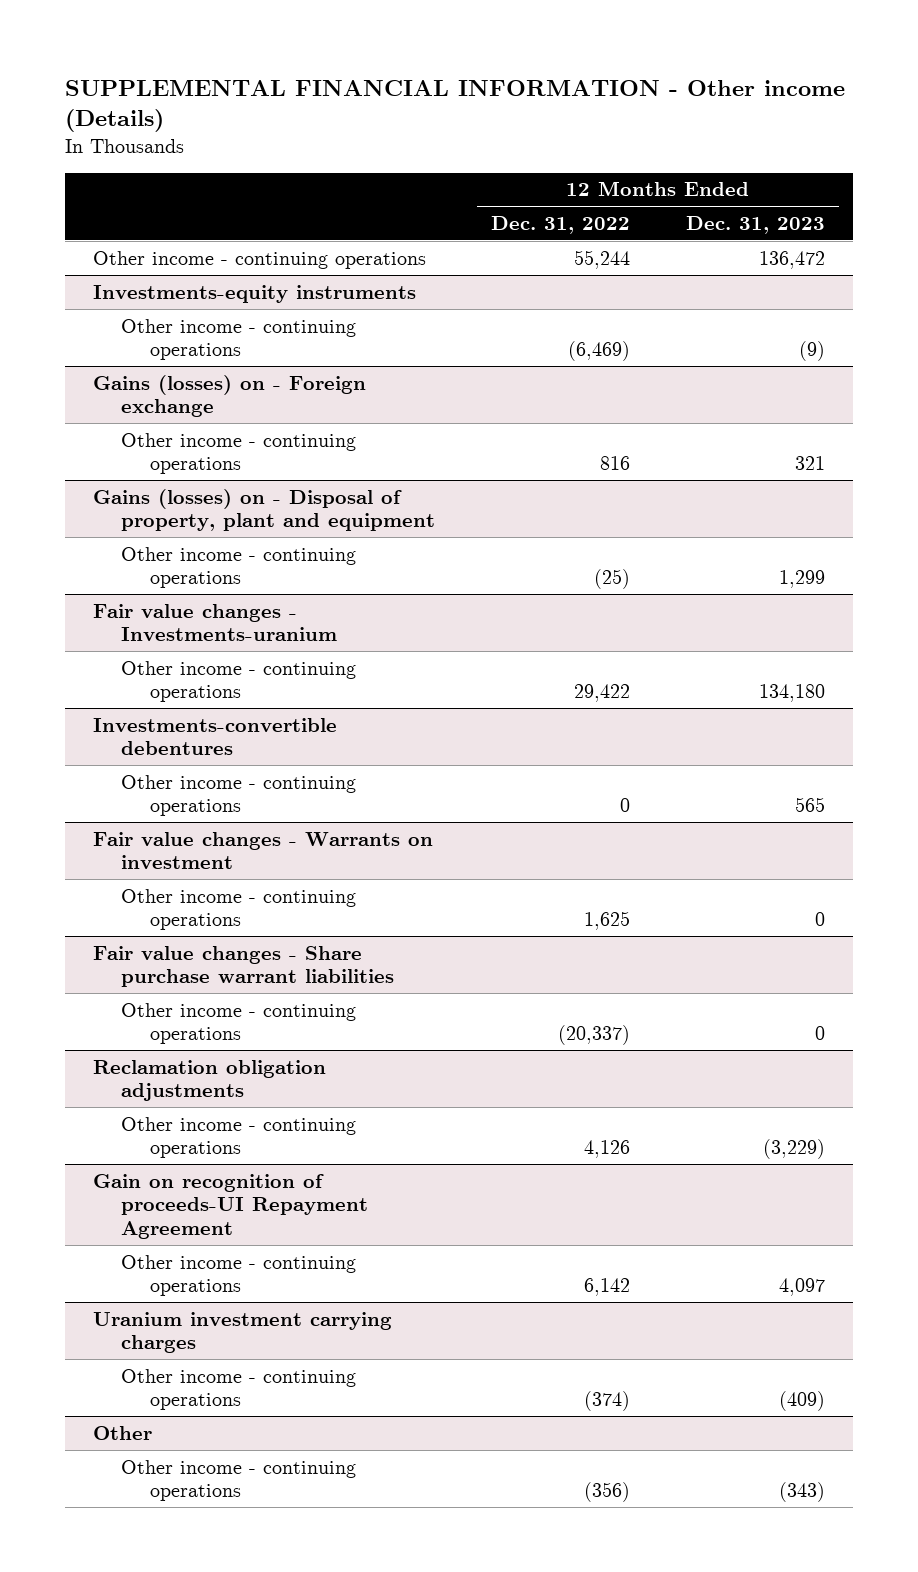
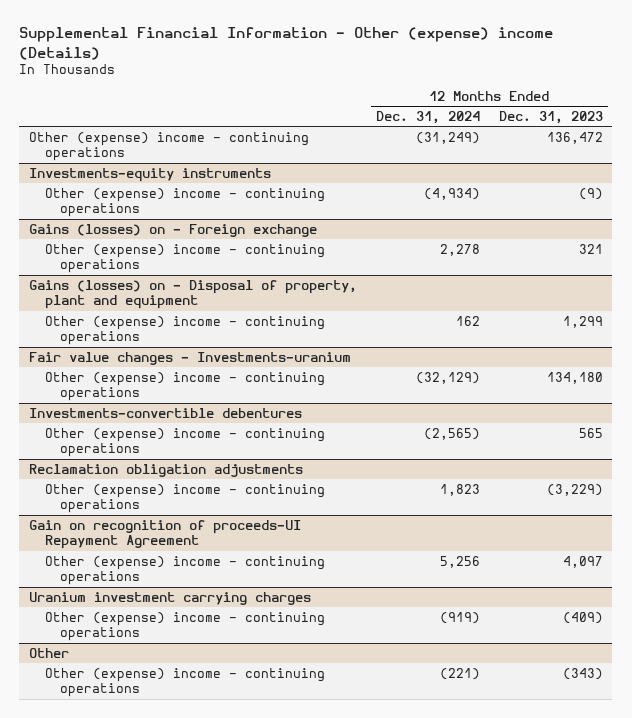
[64,79,845,133] SUPPLEMENTAL FINANCIAL INFORMATION - Other income (Details) -> [19,27,554,60] Supplemental Financial Information - Other (expense) income (Details)
[491,215,631,234] Dec. 31, 2022 -> none
none -> [375,110,480,124] Dec. 31, 2024
[92,250,426,269] Other income - continuing operations -> [28,131,309,162] Other (expense) income - continuing operations
[121,318,357,361] Other income - continuing operations -> [44,187,325,218] Other (expense) income - continuing operations
[121,432,357,475] Other income - continuing operations -> [44,243,325,274] Other (expense) income - continuing operations
[121,546,357,589] Other income - continuing operations -> [44,315,325,346] Other (expense) income - continuing operations
[121,660,357,703] Other income - continuing operations -> [44,371,325,402] Other (expense) income - continuing operations
[92,831,433,870] Fair value changes - Warrants on investment -> none
[121,888,357,931] Other income - continuing operations -> none
[92,945,395,988] Fair value changes - Share purchase warrant liabilities -> none
[121,1002,357,1045] Other income - continuing operations -> none
[121,774,357,817] Other income - continuing operations -> [44,427,325,458] Other (expense) income - continuing operations
[121,1116,357,1159] Other income - continuing operations -> [44,483,325,514] Other (expense) income - continuing operations
[121,1254,357,1297] Other income - continuing operations -> [44,555,325,586] Other (expense) income - continuing operations
[121,1368,357,1411] Other income - continuing operations -> [44,611,325,642] Other (expense) income - continuing operations
[121,1459,357,1502] Other income - continuing operations -> [44,667,325,698] Other (expense) income - continuing operations

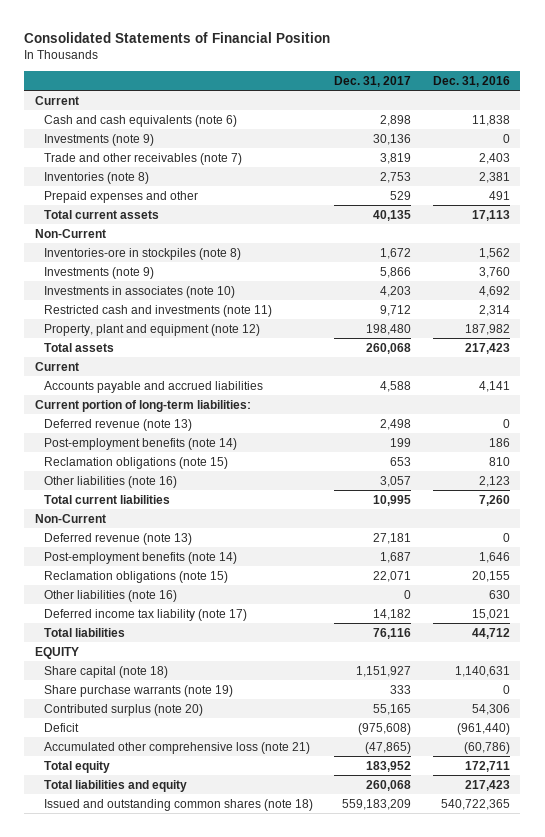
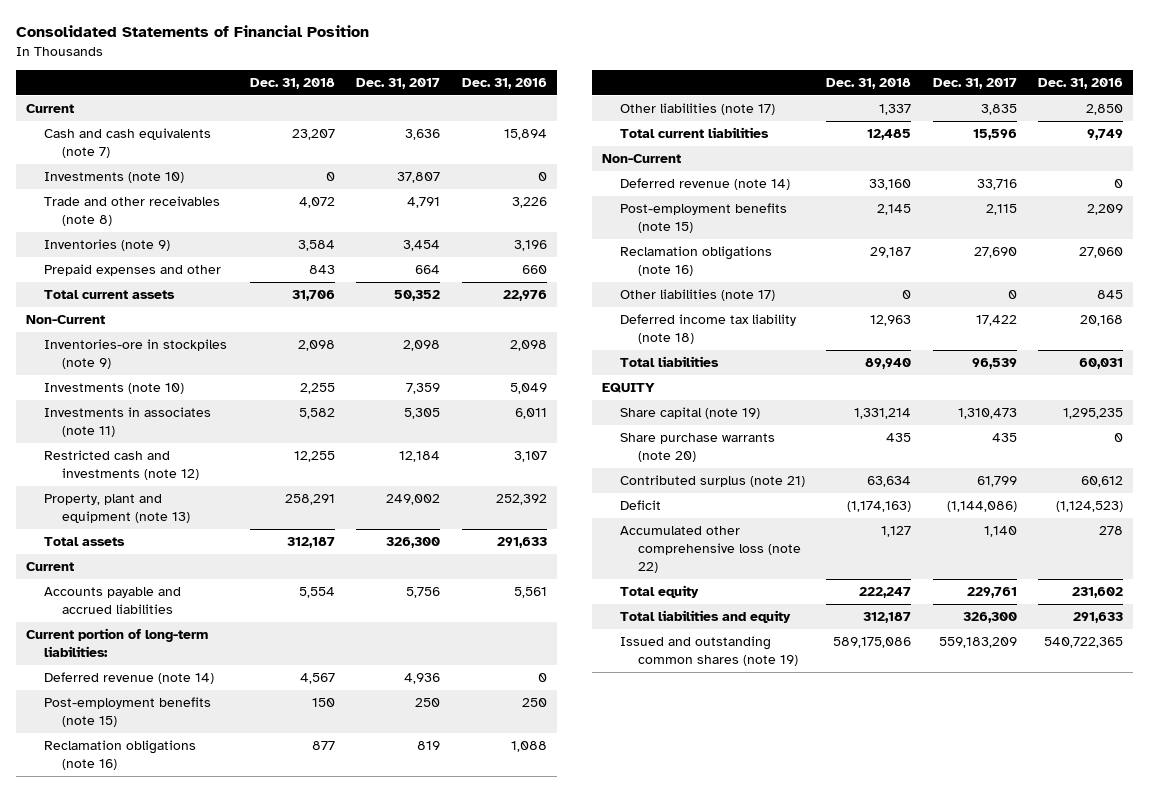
none -> [250,77,336,89] Dec. 31, 2018
[43,114,237,127] Cash and cash equivalents (note 6) -> [43,128,211,159] Cash and cash equivalents (note 7)
[380,114,412,126] 2,898 -> [405,129,441,141] 3,636
[471,114,510,126] 11,838 -> [503,129,547,141] 15,894
[43,133,154,146] Investments (note 9) -> [43,172,184,184] Investments (note 10)
[373,133,412,145] 30,136 -> [397,172,441,184] 37,807
[43,152,242,165] Trade and other receivables (note 7) -> [43,196,220,227] Trade and other receivables (note 8)
[380,152,412,164] 3,819 -> [407,197,441,209] 4,791
[478,152,510,164] 2,403 -> [511,197,547,209] 3,226
[43,171,149,184] Inventories (note 8) -> [43,239,170,252] Inventories (note 9)
[380,171,412,183] 2,753 -> [403,240,441,252] 3,454
[478,171,510,183] 2,381 -> [513,240,547,252] 3,196
[390,190,412,200] 529 -> [415,265,441,275] 664
[488,190,510,200] 491 -> [521,265,547,275] 660
[373,209,412,221] 40,135 -> [394,290,441,302] 50,352
[471,209,510,221] 17,113 -> [502,290,547,302] 22,976
[43,247,241,260] Inventories-ore in stockpiles (note 8) -> [43,339,227,370] Inventories-ore in stockpiles (note 9)
[380,247,412,259] 1,672 -> [403,340,441,352] 2,098
[478,247,510,259] 1,562 -> [509,340,547,352] 2,098
[43,266,154,279] Investments (note 9) -> [43,383,184,395] Investments (note 10)
[380,266,412,278] 5,866 -> [406,383,441,395] 7,359
[478,266,510,278] 3,760 -> [509,383,547,395] 5,049
[43,285,235,298] Investments in associates (note 10) -> [43,407,211,438] Investments in associates (note 11)
[380,285,412,297] 4,203 -> [404,408,441,420] 5,305
[478,285,510,297] 4,692 -> [514,408,547,420] 6,011
[43,304,272,317] Restricted cash and investments (note 11) -> [43,450,199,481] Restricted cash and investments (note 12)
[380,304,412,316] 9,712 -> [399,451,441,463] 12,184
[478,304,510,316] 2,314 -> [513,451,547,463] 3,107
[43,323,260,336] Property, plant and equipment (note 12) -> [43,494,190,524] Property, plant and equipment (note 13)
[366,323,412,335] 198,480 -> [386,494,441,506] 249,002
[464,323,510,335] 187,982 -> [495,494,547,506] 252,392
[366,342,412,354] 260,068 -> [386,537,441,549] 326,300
[464,342,510,354] 217,423 -> [496,537,547,549] 291,633
[380,380,412,392] 4,588 -> [406,587,441,599] 5,756
[478,380,510,392] 4,141 -> [513,587,547,599] 5,561
[43,418,192,431] Deferred revenue (note 13) -> [43,672,214,685] Deferred revenue (note 14)
[380,418,412,430] 2,498 -> [404,673,441,685] 4,936
[43,437,237,450] Post-employment benefits (note 14) -> [43,697,211,728] Post-employment benefits (note 15)
[390,437,412,447] 199 -> [415,698,441,708] 250
[488,437,510,447] 186 -> [521,698,547,708] 250
[43,456,228,469] Reclamation obligations (note 15) -> [43,740,196,771] Reclamation obligations (note 16)
[390,456,412,466] 653 -> [417,741,441,751] 819
[488,456,510,466] 810 -> [510,741,547,753] 1,088
[43,475,177,488] Other liabilities (note 16) -> [620,103,776,116] Other liabilities (note 17)
[380,475,412,487] 3,057 -> [980,104,1017,116] 3,835
[478,475,510,487] 2,123 -> [1085,104,1123,116] 2,850
[373,494,412,506] 10,995 -> [972,129,1017,141] 15,596
[478,494,510,506] 7,260 -> [1086,129,1123,141] 9,749
[43,532,192,545] Deferred revenue (note 13) -> [620,178,791,191] Deferred revenue (note 14)
[373,532,412,544] 27,181 -> [976,179,1017,191] 33,716
[43,551,237,564] Post-employment benefits (note 14) -> [620,203,788,234] Post-employment benefits (note 15)
[380,551,412,563] 1,687 -> [985,204,1017,216] 2,115
[478,551,510,563] 1,646 -> [1086,204,1123,216] 2,209
[43,570,228,583] Reclamation obligations (note 15) -> [620,246,773,277] Reclamation obligations (note 16)
[373,570,412,582] 22,071 -> [973,247,1017,259] 27,690
[471,570,510,582] 20,155 -> [1078,247,1123,259] 27,060
[43,589,177,602] Other liabilities (note 16) -> [620,289,776,302] Other liabilities (note 17)
[488,589,510,599] 630 -> [1096,290,1123,300] 845
[43,608,247,621] Deferred income tax liability (note 17) -> [620,314,797,345] Deferred income tax liability (note 18)
[373,608,412,620] 14,182 -> [975,315,1017,327] 17,422
[471,608,510,620] 15,021 -> [1079,315,1123,327] 20,168
[373,627,412,639] 76,116 -> [971,358,1017,370] 96,539
[471,627,510,639] 44,712 -> [1078,358,1123,370] 60,031
[43,665,168,678] Share capital (note 18) -> [620,407,761,420] Share capital (note 19)
[356,665,412,677] 1,151,927 -> [957,408,1017,420] 1,310,473
[454,665,510,677] 1,140,631 -> [1062,408,1123,420] 1,295,235
[43,684,233,697] Share purchase warrants (note 19) -> [620,433,776,463] Share purchase warrants (note 20)
[390,684,412,694] 333 -> [991,433,1017,443] 435
[43,703,203,716] Contributed surplus (note 20) -> [620,475,806,488] Contributed surplus (note 21)
[373,703,412,715] 55,165 -> [976,476,1017,488] 61,799
[471,703,510,715] 54,306 -> [1080,476,1123,488] 60,612
[358,722,412,735] (975,608) -> [946,501,1017,513] (1,144,086)
[456,722,510,735] (961,440) -> [1055,501,1123,513] (1,124,523)
[43,741,310,754] Accumulated other comprehensive loss (note 21) -> [620,526,801,573] Accumulated other comprehensive loss (note 22)
[365,741,412,754] (47,865) -> [983,526,1017,538] 1,140
[463,741,510,754] (60,786) -> [1098,526,1123,536] 278
[366,760,412,772] 183,952 -> [966,587,1017,599] 229,761
[464,760,510,772] 172,711 -> [1071,587,1123,599] 231,602
[366,779,412,791] 260,068 -> [962,612,1017,624] 326,300
[464,779,510,791] 217,423 -> [1072,612,1123,624] 291,633
[43,798,313,811] Issued and outstanding common shares (note 18) -> [620,636,798,667] Issued and outstanding common shares (note 19)

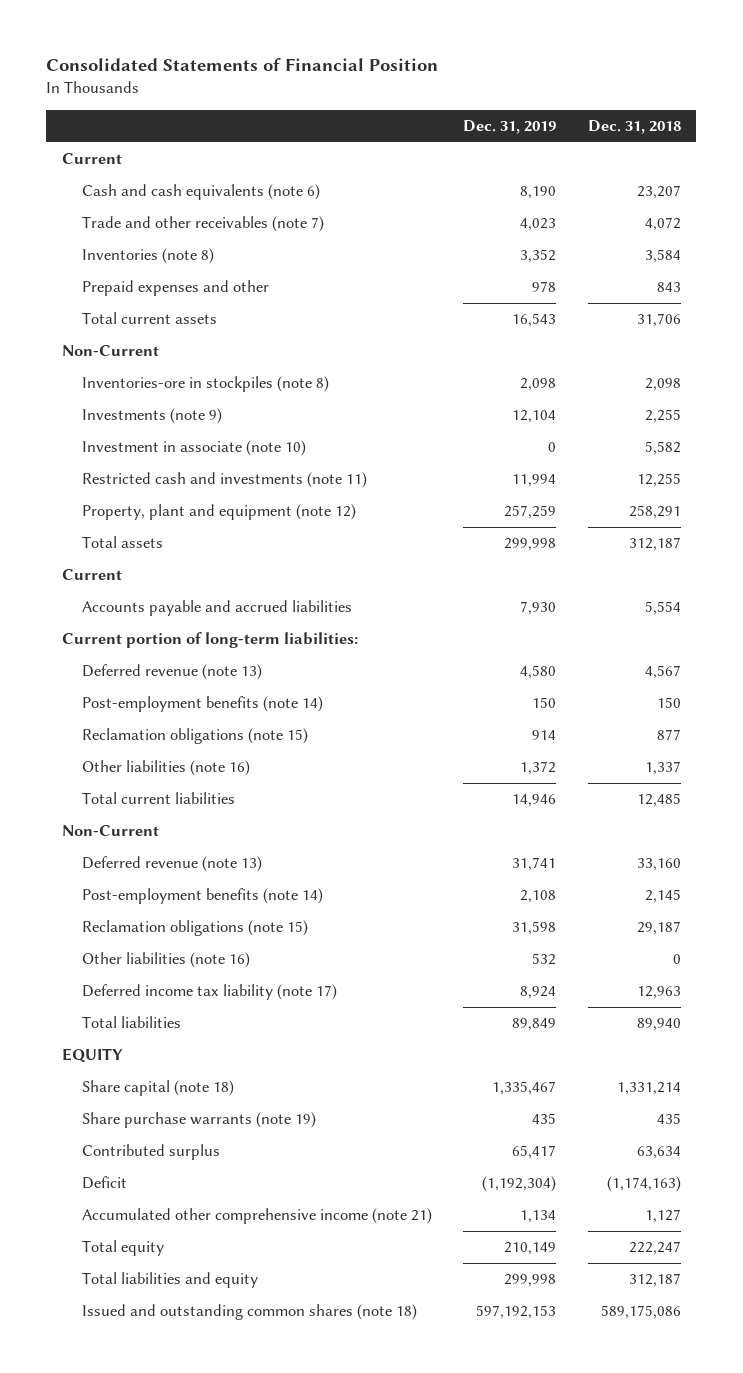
[356,77,441,89] Dec. 31, 2017 -> none
[461,77,547,89] Dec. 31, 2016 -> none
none -> [463,120,557,135] Dec. 31, 2019
[43,172,184,184] Investments (note 10) -> none
[43,128,211,159] Cash and cash equivalents (note 7) -> [81,184,320,201] Cash and cash equivalents (note 6)
[43,196,220,227] Trade and other receivables (note 8) -> [81,216,324,233] Trade and other receivables (note 7)
[43,239,170,252] Inventories (note 9) -> [81,248,214,265] Inventories (note 8)
[43,339,227,370] Inventories-ore in stockpiles (note 9) -> [81,376,329,393] Inventories-ore in stockpiles (note 8)
[43,383,184,395] Investments (note 10) -> [81,408,222,425] Investments (note 9)
[43,407,211,438] Investments in associates (note 11) -> [81,440,306,457] Investment in associate (note 10)
[43,450,199,481] Restricted cash and investments (note 12) -> [81,472,367,489] Restricted cash and investments (note 11)
[43,494,190,524] Property, plant and equipment (note 13) -> [81,504,356,521] Property, plant and equipment (note 12)
[43,672,214,685] Deferred revenue (note 14) -> [81,664,262,681] Deferred revenue (note 13)
[43,697,211,728] Post-employment benefits (note 15) -> [81,696,323,713] Post-employment benefits (note 14)
[43,740,196,771] Reclamation obligations (note 16) -> [81,728,308,745] Reclamation obligations (note 15)
[620,103,776,116] Other liabilities (note 17) -> [81,760,250,777] Other liabilities (note 16)
[620,178,791,191] Deferred revenue (note 14) -> [81,856,262,873] Deferred revenue (note 13)
[620,203,788,234] Post-employment benefits (note 15) -> [81,888,323,905] Post-employment benefits (note 14)
[620,246,773,277] Reclamation obligations (note 16) -> [81,920,308,937] Reclamation obligations (note 15)
[620,289,776,302] Other liabilities (note 17) -> [81,952,250,969] Other liabilities (note 16)
[620,314,797,345] Deferred income tax liability (note 18) -> [81,984,337,1001] Deferred income tax liability (note 17)
[620,407,761,420] Share capital (note 19) -> [81,1080,234,1097] Share capital (note 18)
[620,433,776,463] Share purchase warrants (note 20) -> [81,1112,316,1129] Share purchase warrants (note 19)
[620,475,806,488] Contributed surplus (note 21) -> [81,1144,220,1161] Contributed surplus
[620,526,801,573] Accumulated other comprehensive loss (note 22) -> [81,1208,432,1225] Accumulated other comprehensive income (note 21)
[620,636,798,667] Issued and outstanding common shares (note 19) -> [81,1304,417,1321] Issued and outstanding common shares (note 18)

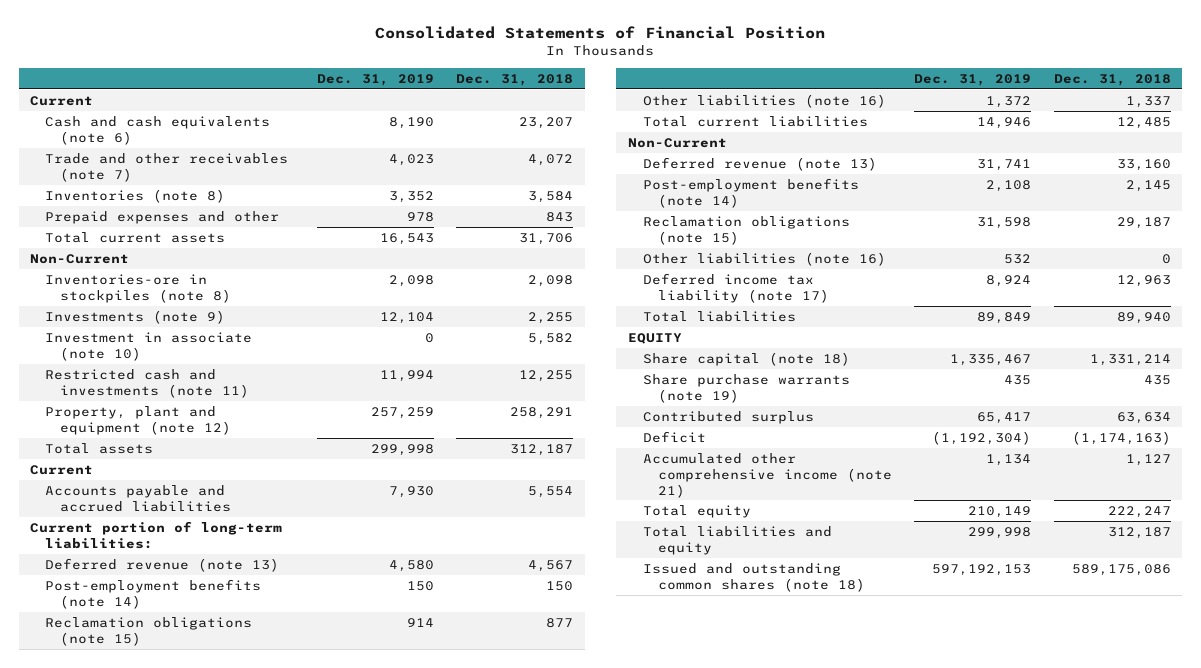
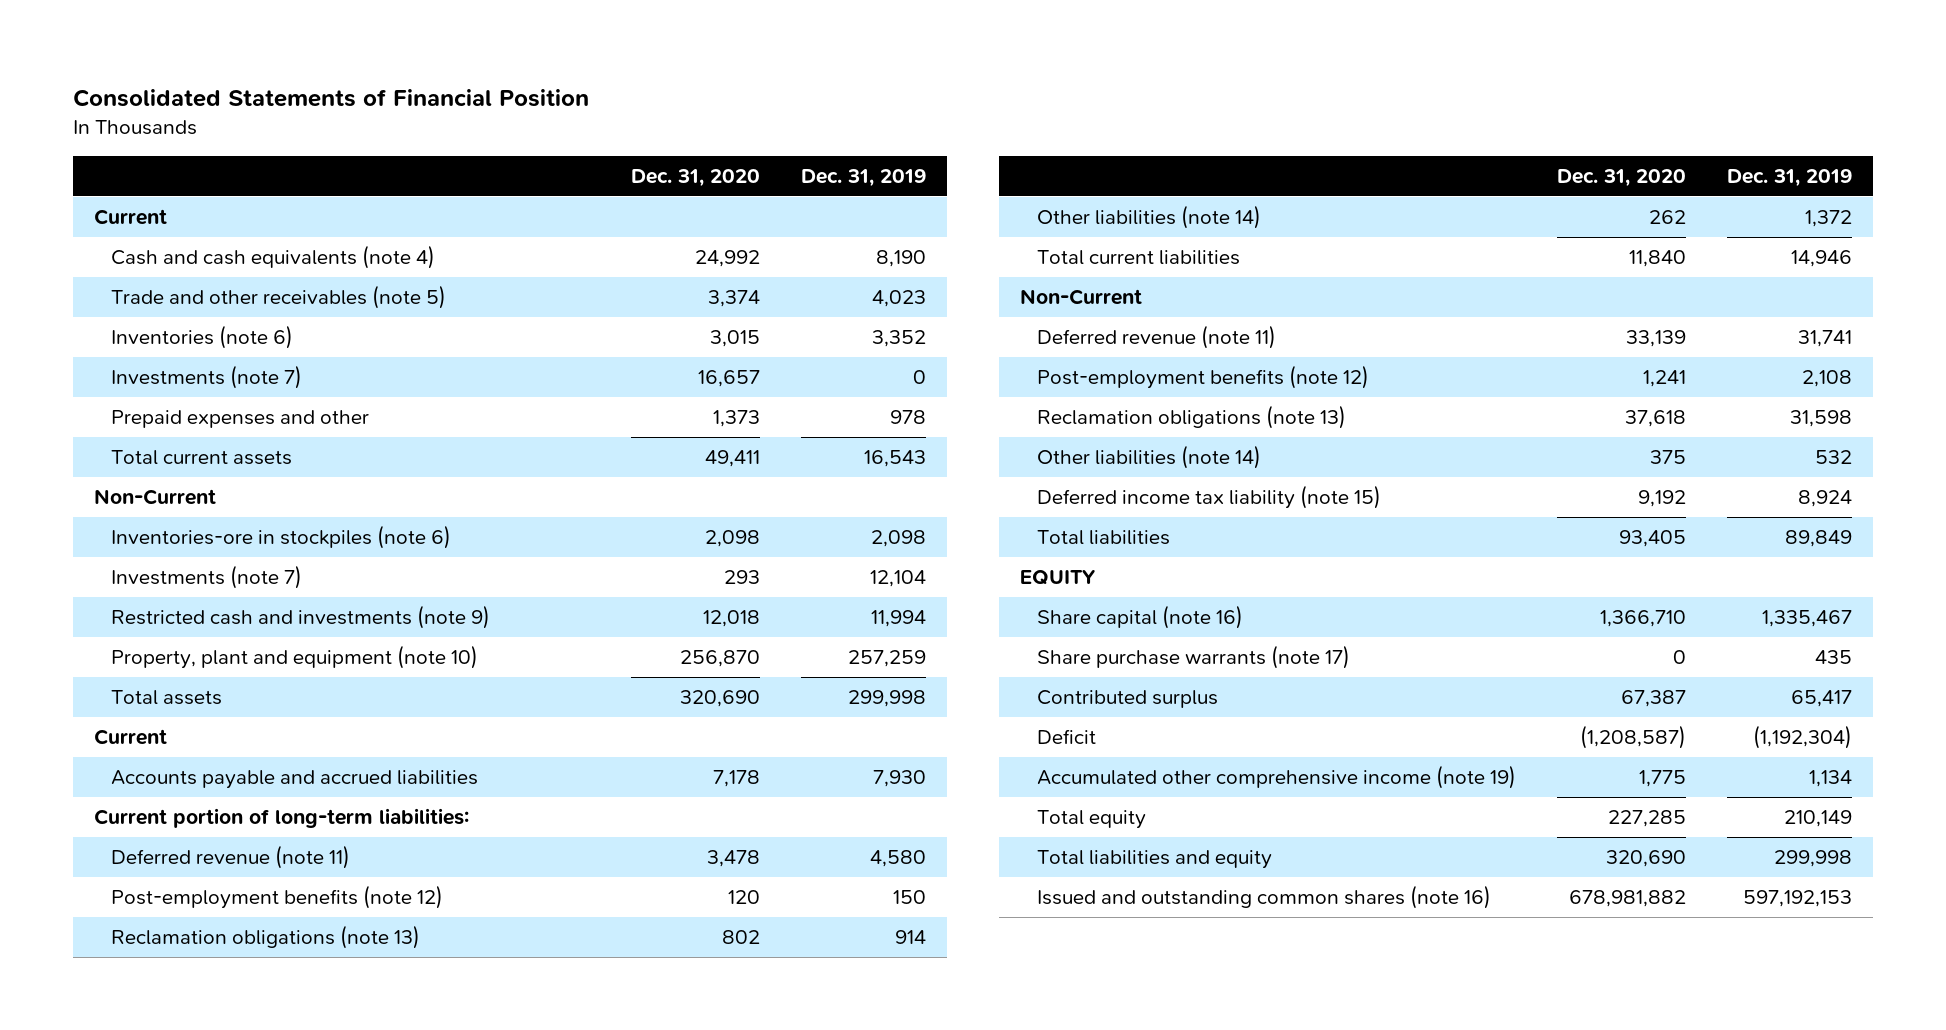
[456,73,574,86] Dec. 31, 2018 -> none
none -> [631,168,761,187] Dec. 31, 2020
[45,115,271,145] Cash and cash equivalents (note 6) -> [111,245,436,270] Cash and cash equivalents (note 4)
[45,152,289,182] Trade and other receivables (note 7) -> [111,285,447,310] Trade and other receivables (note 5)
[45,188,226,203] Inventories (note 8) -> [111,325,294,350] Inventories (note 6)
none -> [111,365,303,390] Investments (note 7)
[45,331,253,361] Investment in associate (note 10) -> none
[45,273,232,303] Inventories-ore in stockpiles (note 8) -> [111,525,452,550] Inventories-ore in stockpiles (note 6)
[45,309,226,324] Investments (note 9) -> [111,565,303,590] Investments (note 7)
[45,368,250,398] Restricted cash and investments (note 11) -> [111,605,491,630] Restricted cash and investments (note 9)
[45,405,232,435] Property, plant and equipment (note 12) -> [111,645,479,670] Property, plant and equipment (note 10)
[45,557,280,572] Deferred revenue (note 13) -> [111,845,351,870] Deferred revenue (note 11)
[45,578,262,609] Post-employment benefits (note 14) -> [111,885,444,910] Post-employment benefits (note 12)
[45,616,253,646] Reclamation obligations (note 15) -> [111,925,421,950] Reclamation obligations (note 13)
[642,93,886,108] Other liabilities (note 16) -> [1037,205,1262,230] Other liabilities (note 14)
[642,156,877,171] Deferred revenue (note 13) -> [1037,325,1277,350] Deferred revenue (note 11)
[642,177,859,208] Post-employment benefits (note 14) -> [1037,365,1370,390] Post-employment benefits (note 12)
[642,215,850,245] Reclamation obligations (note 15) -> [1037,405,1347,430] Reclamation obligations (note 13)
[642,251,886,266] Other liabilities (note 16) -> [1037,445,1262,470] Other liabilities (note 14)
[642,272,829,303] Deferred income tax liability (note 17) -> [1037,485,1382,510] Deferred income tax liability (note 15)
[642,351,850,366] Share capital (note 18) -> [1037,605,1244,630] Share capital (note 16)
[642,373,850,403] Share purchase warrants (note 19) -> [1037,645,1351,670] Share purchase warrants (note 17)
[642,452,892,498] Accumulated other comprehensive income (note 21) -> [1037,765,1517,790] Accumulated other comprehensive income (note 19)
[642,562,865,592] Issued and outstanding common shares (note 18) -> [1037,885,1492,910] Issued and outstanding common shares (note 16)

